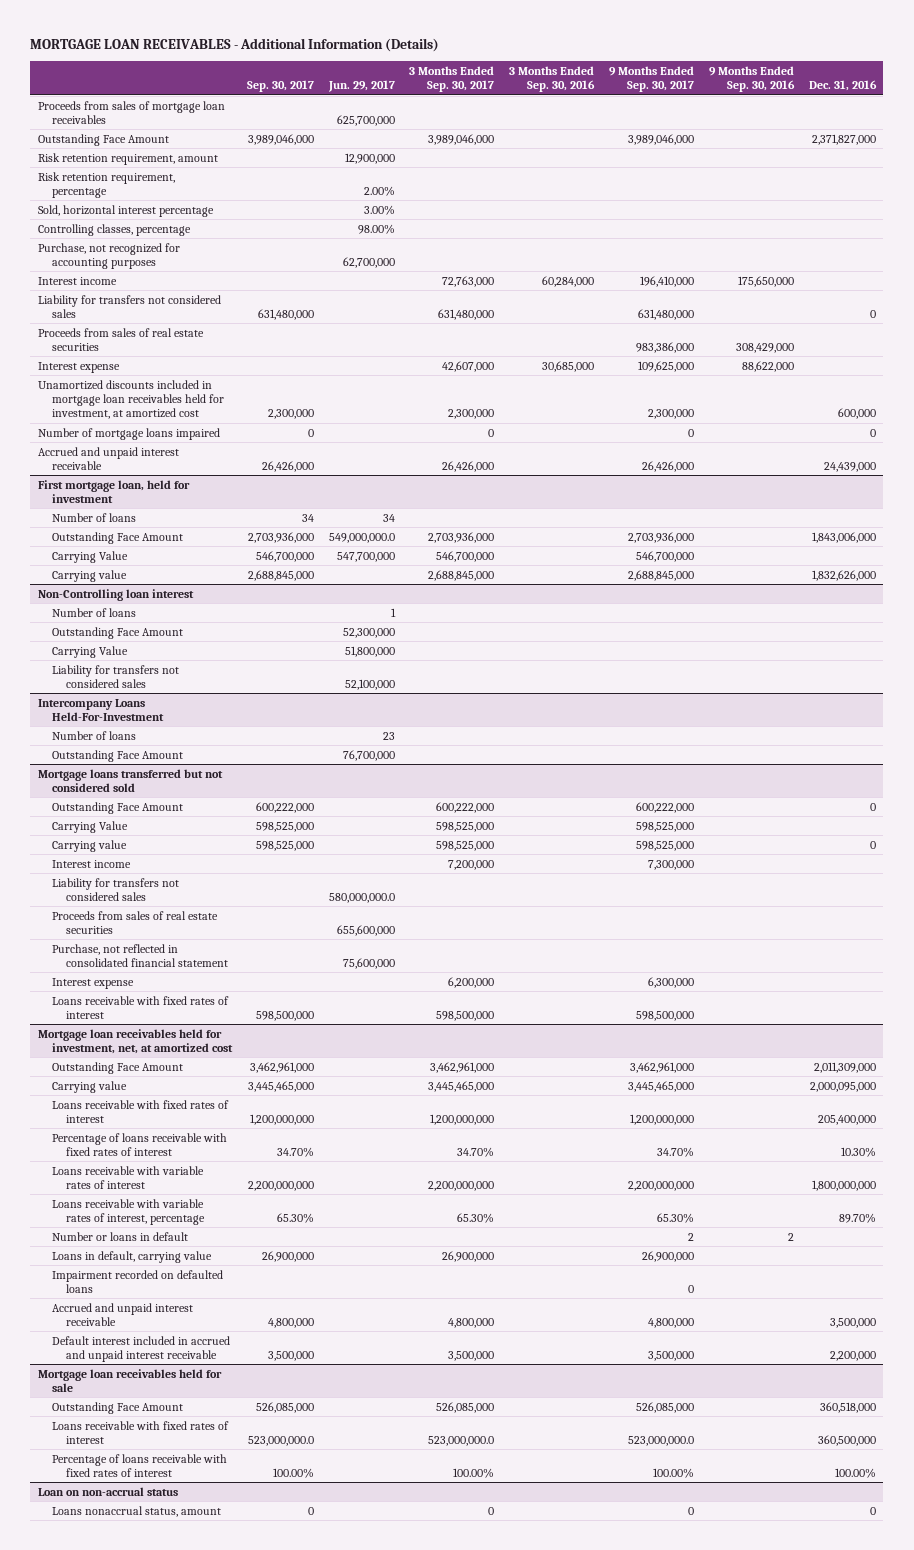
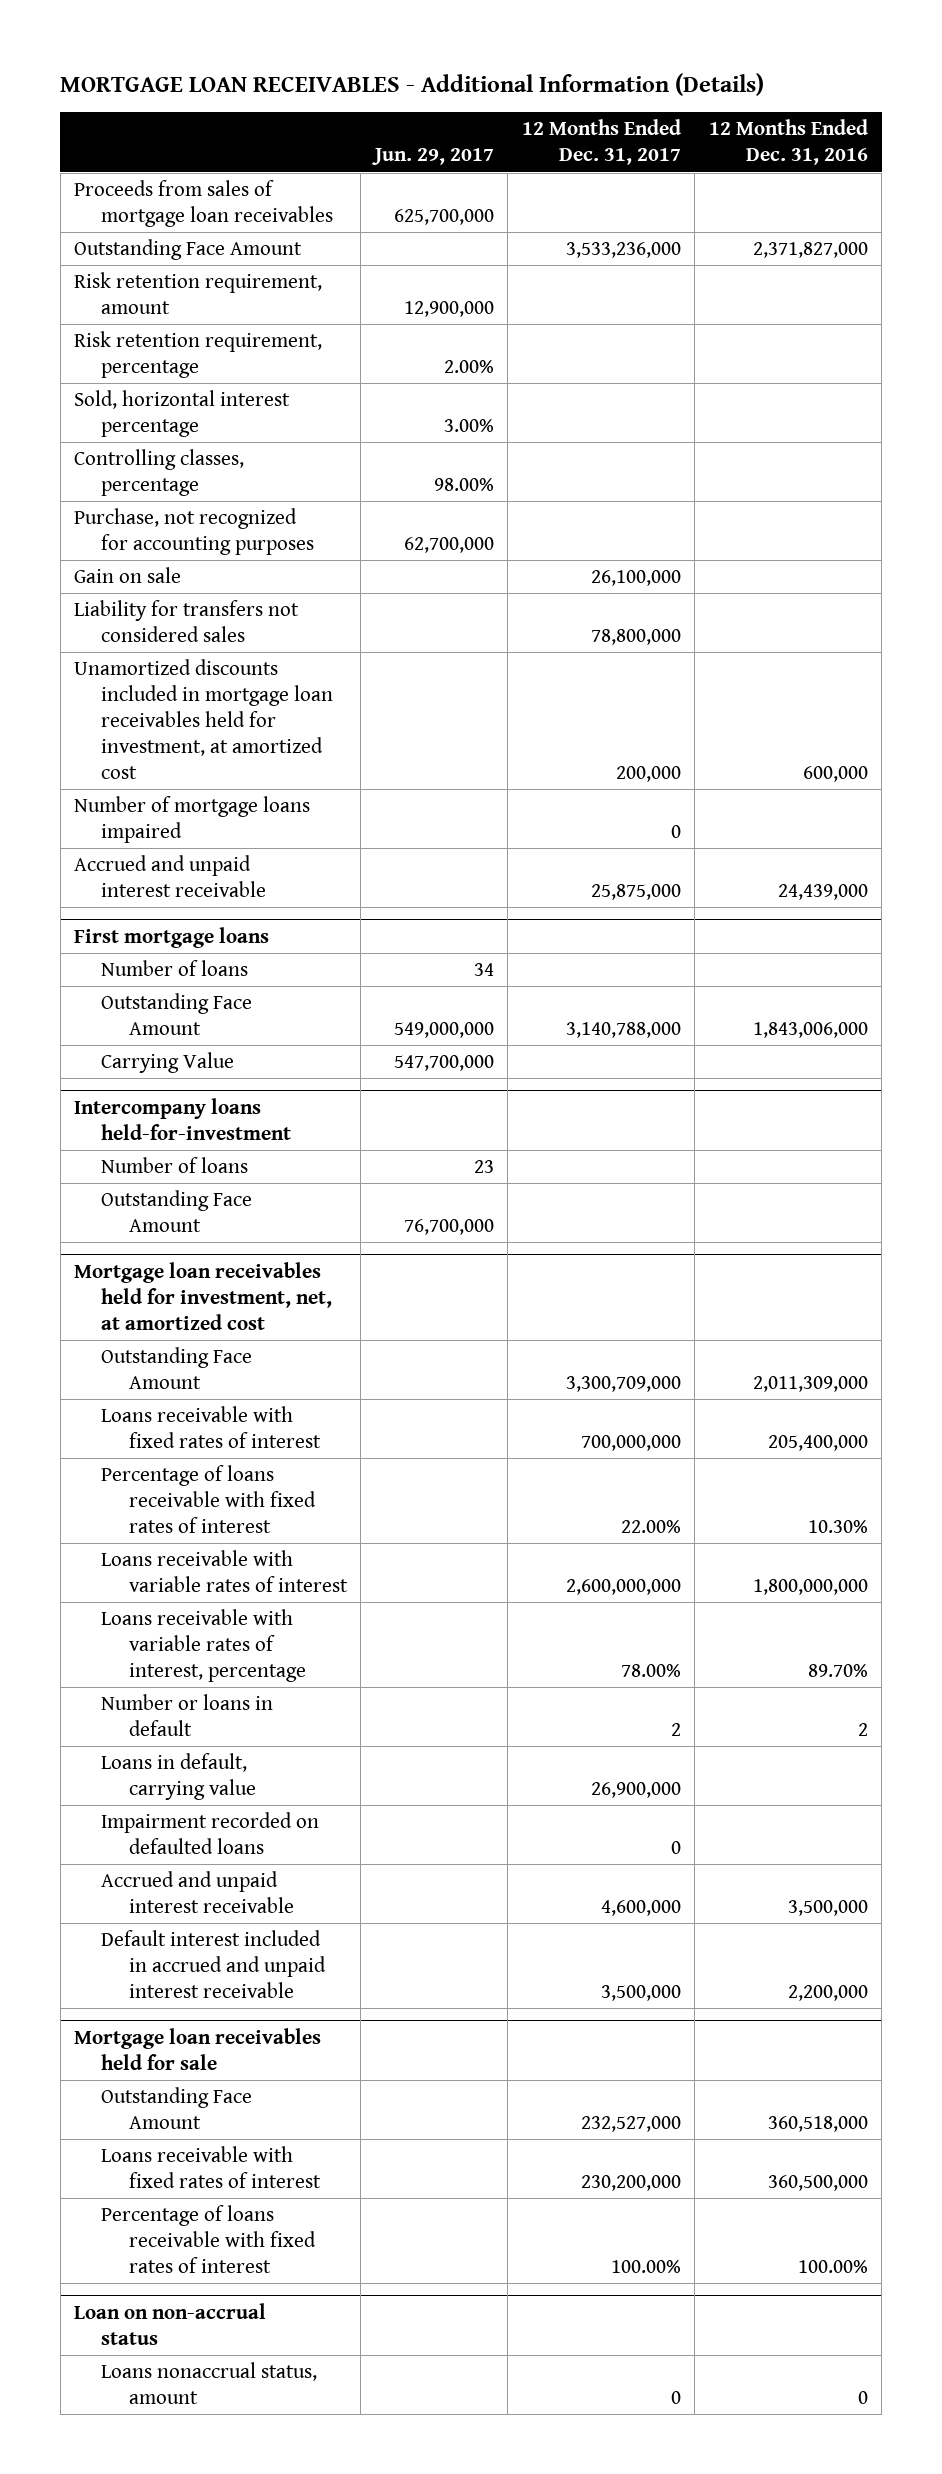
[246,80,314,93] Sep. 30, 2017 -> none
[409,65,495,93] 3 Months Ended Sep. 30, 2017 -> none
[509,65,596,93] 3 Months Ended Sep. 30, 2016 -> none
[609,65,695,93] 9 Months Ended Sep. 30, 2017 -> none
[709,65,796,93] 9 Months Ended Sep. 30, 2016 -> none
[808,80,877,92] Dec. 31, 2016 -> none
none -> [521,119,681,166] 12 Months Ended Dec. 31, 2017
none -> [708,119,868,166] 12 Months Ended Dec. 31, 2016
[37,276,117,285] Interest income -> none
none -> [74,567,182,584] Gain on sale
[37,327,204,351] Proceeds from sales of real estate securities -> none
[37,361,120,373] Interest expense -> none
[37,479,190,503] First mortgage loan, held for investment -> [74,927,270,949] First mortgage loans
[328,532,395,543] 549,000,000.0 -> [393,1021,494,1038] 549,000,000
[51,569,127,582] Carrying value -> none
[37,588,194,601] Non-Controlling loan interest -> none
[51,607,136,617] Number of loans -> none
[51,626,183,639] Outstanding Face Amount -> none
[51,645,128,658] Carrying Value -> none
[51,664,179,688] Liability for transfers not considered sales -> none
[37,698,164,721] Intercompany Loans Held-For-Investment -> [74,1098,292,1140] Intercompany loans held-for-investment
[37,768,223,792] Mortgage loans transferred but not considered sold -> none
[51,801,183,814] Outstanding Face Amount -> none
[51,820,128,833] Carrying Value -> none
[51,839,127,852] Carrying value -> none
[51,859,131,868] Interest income -> none
[51,877,179,901] Liability for transfers not considered sales -> none
[51,910,218,934] Proceeds from sales of real estate securities -> none
[51,943,229,967] Purchase, not reflected in consolidated financial statement -> none
[51,977,134,989] Interest expense -> none
[51,995,229,1019] Loans receivable with fixed rates of interest -> none
[51,1080,127,1093] Carrying value -> none

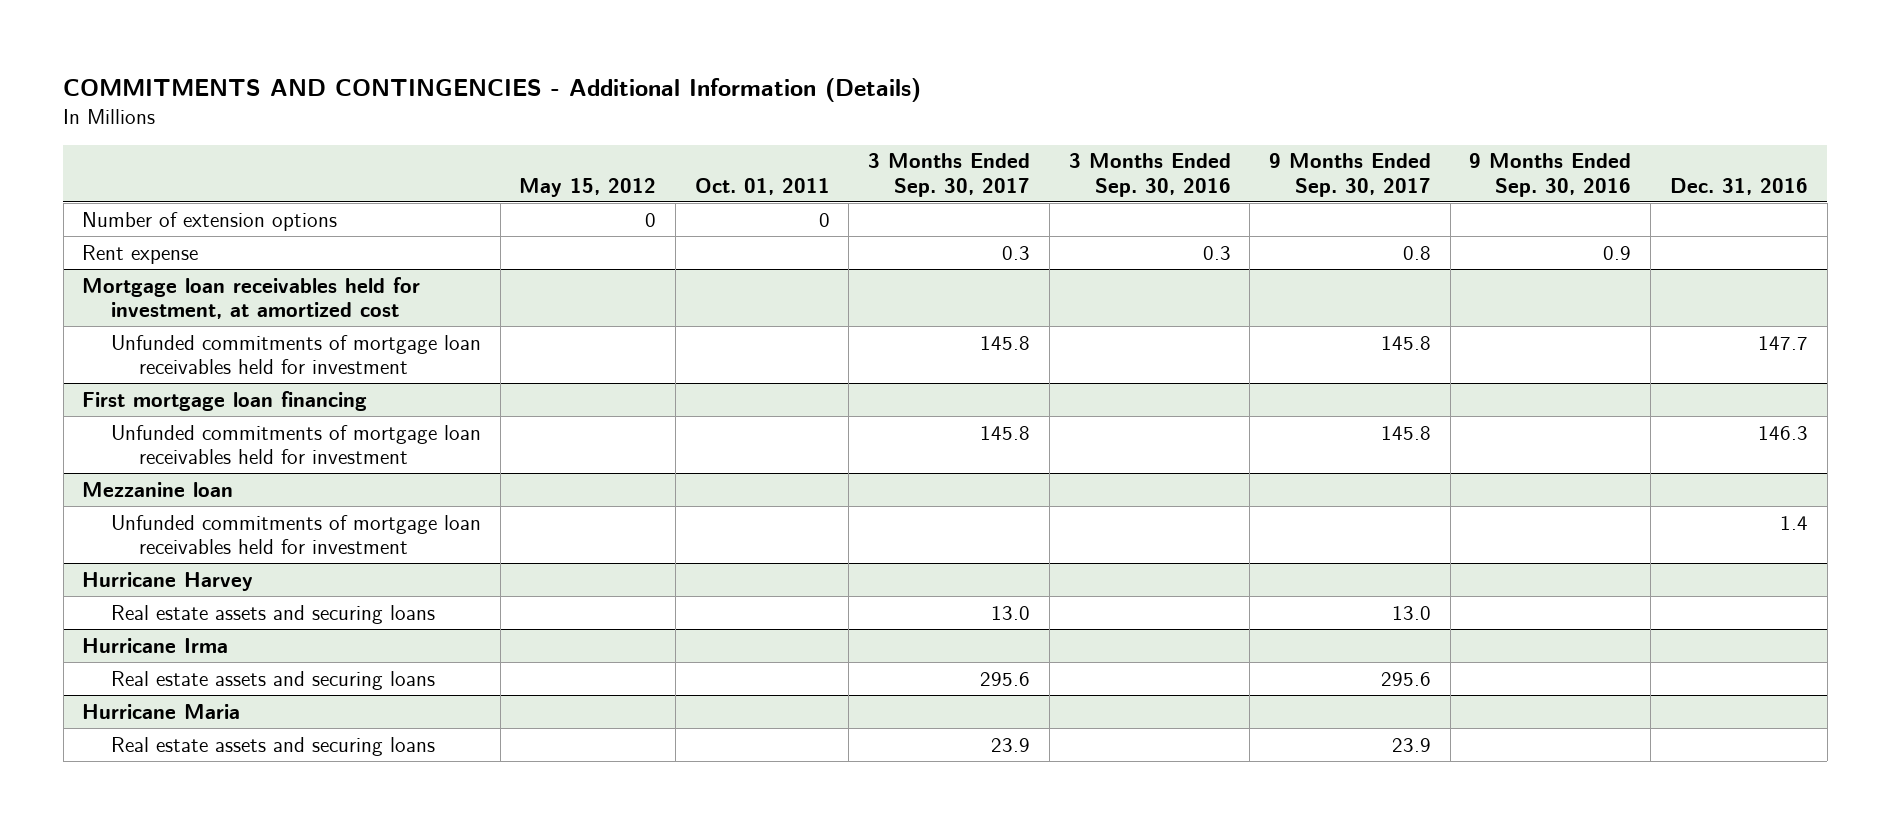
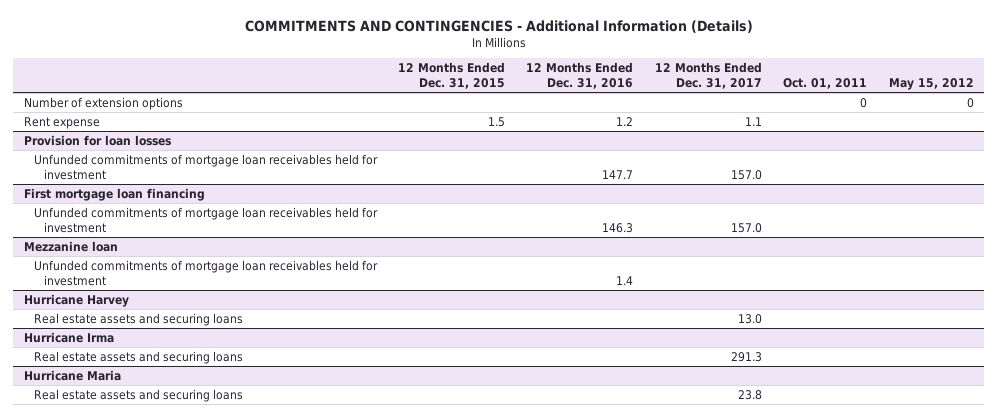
[868,153,1031,197] 3 Months Ended Sep. 30, 2017 -> none
[1068,153,1231,197] 3 Months Ended Sep. 30, 2016 -> none
[1268,153,1431,197] 9 Months Ended Sep. 30, 2017 -> none
[1469,153,1632,197] 9 Months Ended Sep. 30, 2016 -> none
[1669,177,1808,195] Dec. 31, 2016 -> none
none -> [398,62,506,90] 12 Months Ended Dec. 31, 2015
none -> [526,62,634,90] 12 Months Ended Dec. 31, 2016
none -> [654,62,762,90] 12 Months Ended Dec. 31, 2017
[82,276,421,320] Mortgage loan receivables held for investment, at amortized cost -> [23,134,171,146] Provision for loan losses

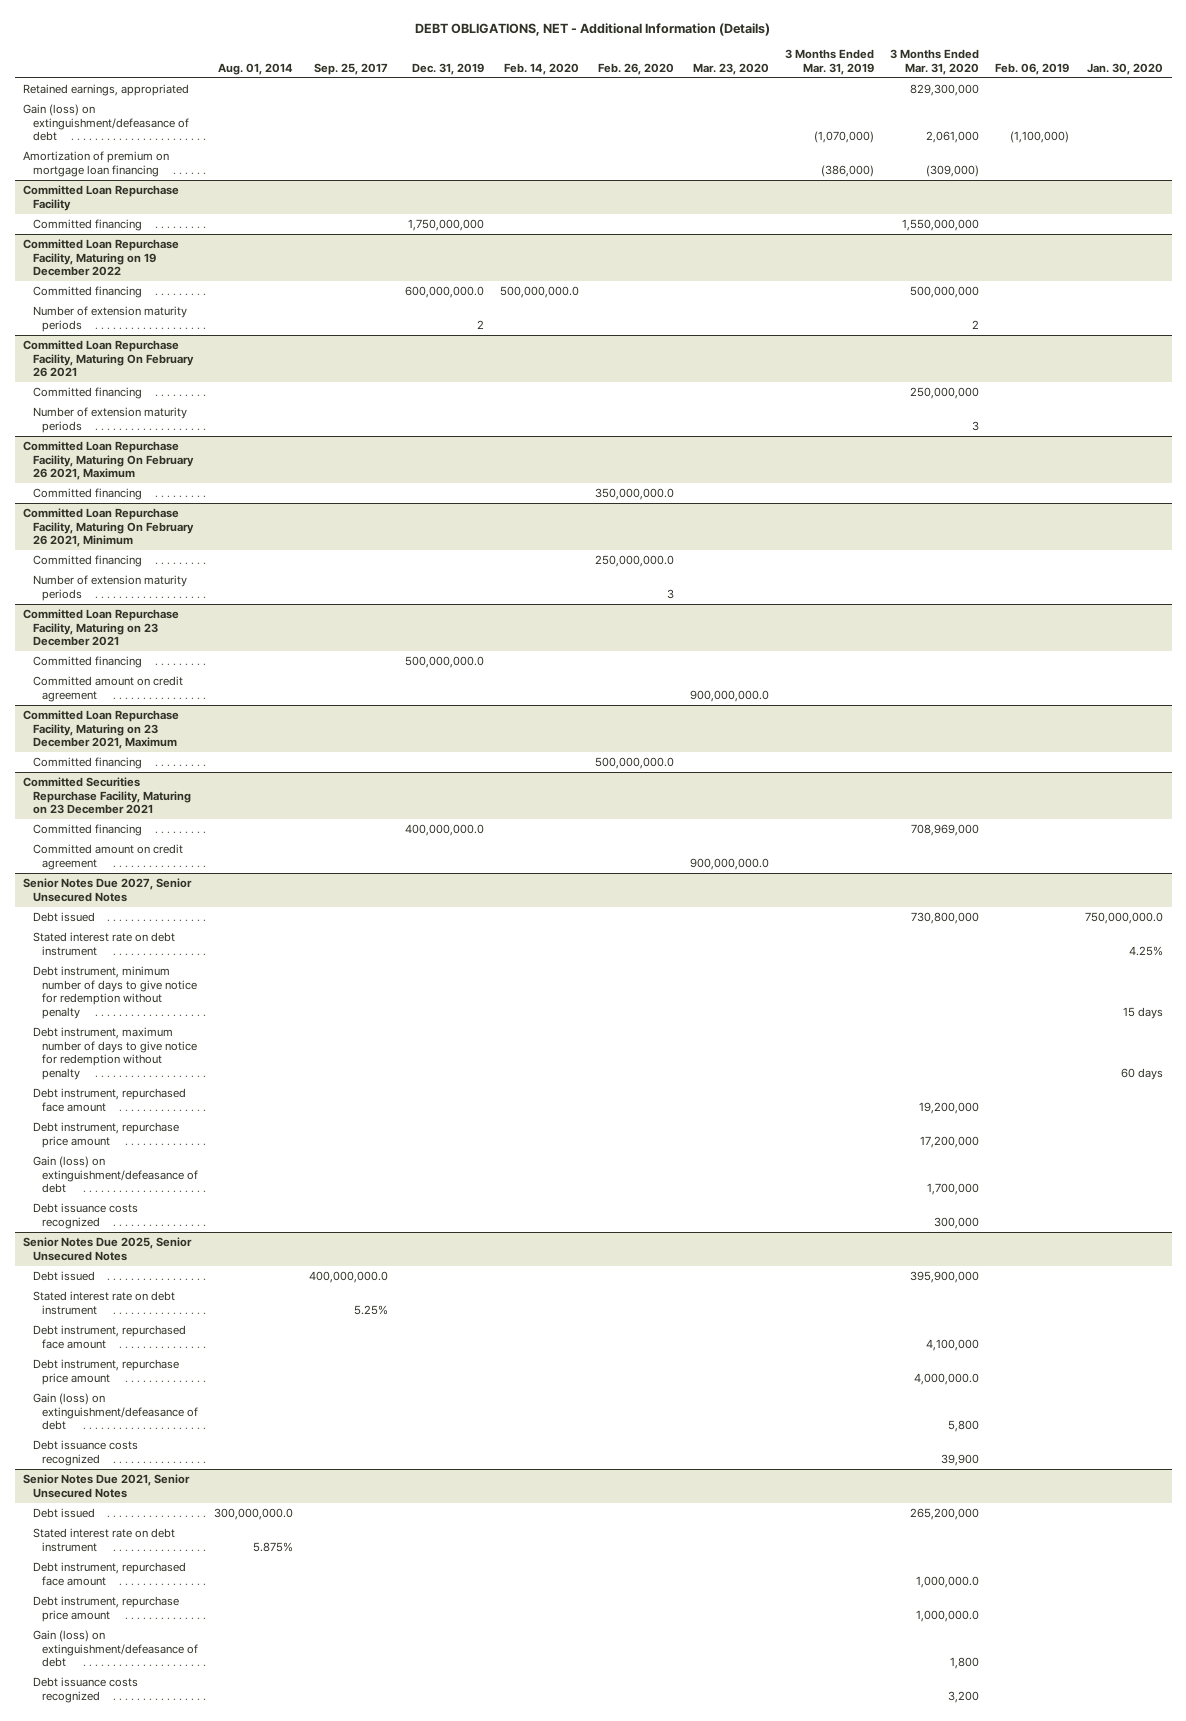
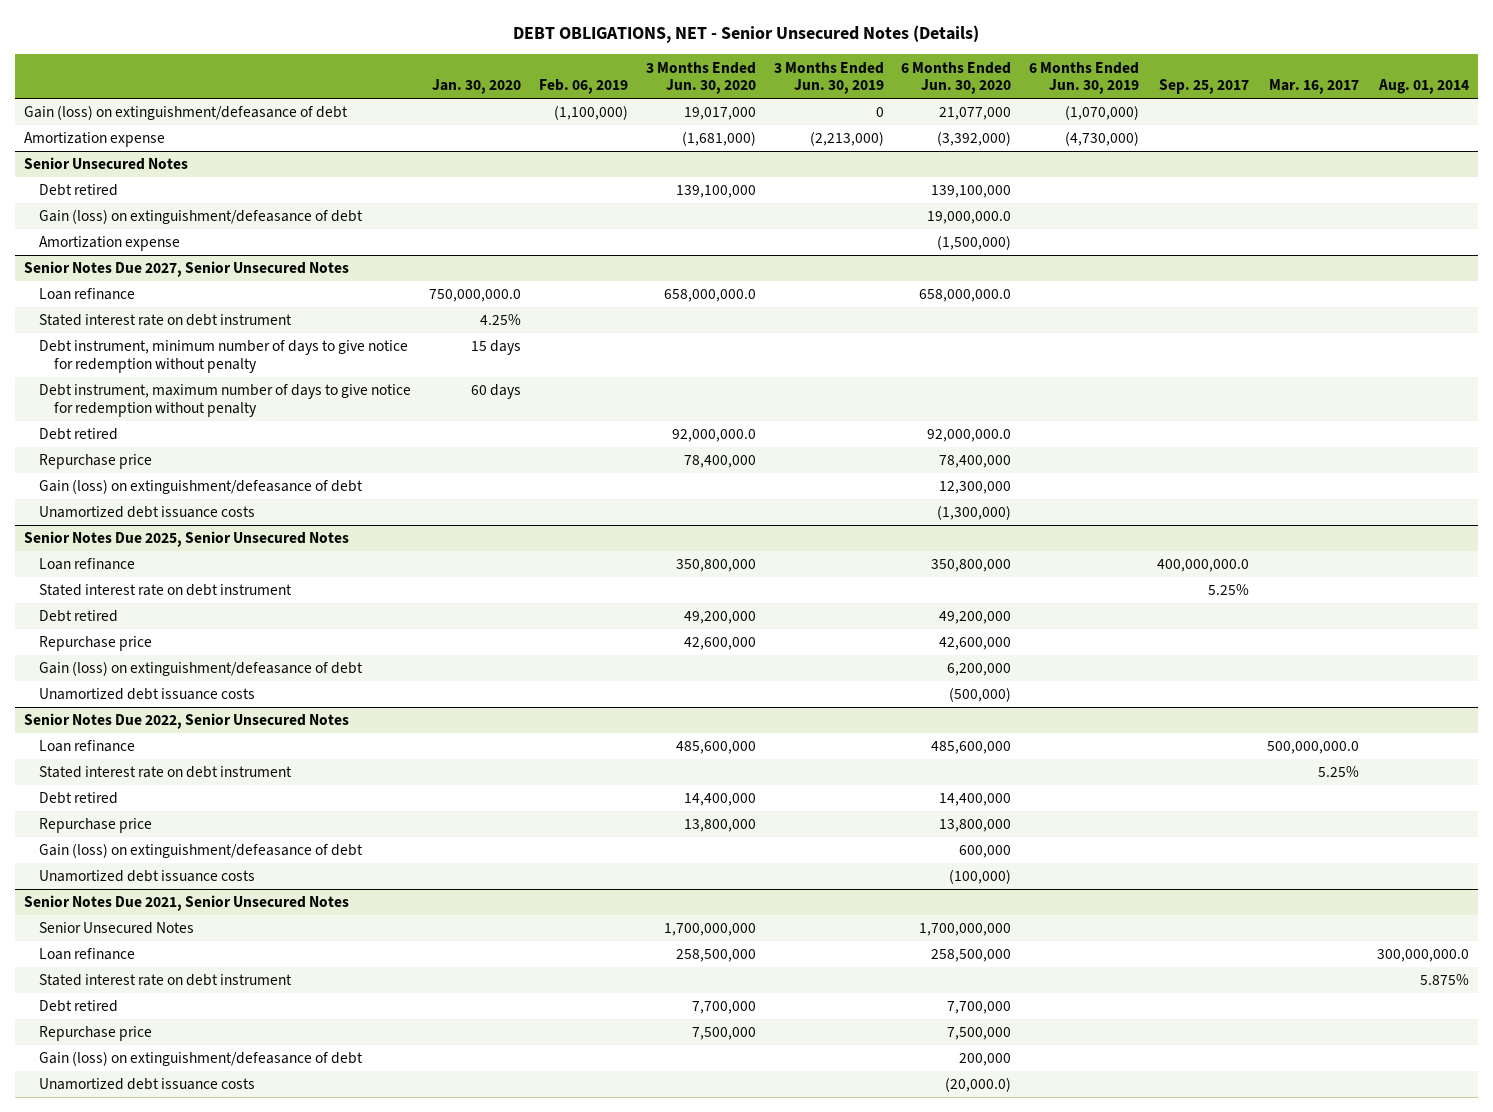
[415,22,771,36] DEBT OBLIGATIONS, NET - Additional Information (Details) -> [513,24,980,43] DEBT OBLIGATIONS, NET - Senior Unsecured Notes (Details)
[411,62,484,75] Dec. 31, 2019 -> none
[503,62,579,75] Feb. 14, 2020 -> none
[597,62,674,75] Feb. 26, 2020 -> none
[692,62,769,75] Mar. 23, 2020 -> none
[785,49,875,75] 3 Months Ended Mar. 31, 2019 -> none
[890,49,980,75] 3 Months Ended Mar. 31, 2020 -> none
none -> [645,61,756,95] 3 Months Ended Jun. 30, 2020
none -> [773,61,884,95] 3 Months Ended Jun. 30, 2019
none -> [901,61,1012,95] 6 Months Ended Jun. 30, 2020
none -> [1029,61,1140,95] 6 Months Ended Jun. 30, 2019
none -> [1269,79,1360,95] Mar. 16, 2017
[22,84,189,97] Retained earnings, appropriated -> none
[22,151,169,177] Amortization of premium on mortgage loan financing -> none
[22,185,179,211] Committed Loan Repurchase Facility -> none
[32,219,142,232] Committed financing -> none
[22,239,179,277] Committed Loan Repurchase Facility, Maturing on 19 December 2022 -> none
[32,286,142,299] Committed financing -> none
[32,306,187,332] Number of extension maturity periods -> none
[22,340,194,378] Committed Loan Repurchase Facility, Maturing On February 26 2021 -> none
[32,387,142,400] Committed financing -> none
[32,407,187,433] Number of extension maturity periods -> none
[22,441,194,481] Committed Loan Repurchase Facility, Maturing On February 26 2021, Maximum -> none
[32,488,142,501] Committed financing -> none
[22,508,194,548] Committed Loan Repurchase Facility, Maturing On February 26 2021, Minimum -> none
[32,555,142,568] Committed financing -> none
[32,575,187,601] Number of extension maturity periods -> none
[22,609,179,647] Committed Loan Repurchase Facility, Maturing on 23 December 2021 -> none
[32,656,142,669] Committed financing -> none
[32,676,183,702] Committed amount on credit agreement -> none
[22,710,179,750] Committed Loan Repurchase Facility, Maturing on 23 December 2021, Maximum -> none
[32,757,142,770] Committed financing -> none
[22,777,191,815] Committed Securities Repurchase Facility, Maturing on 23 December 2021 -> none
[32,824,142,837] Committed financing -> none
[32,844,183,870] Committed amount on credit agreement -> none
none -> [23,132,165,148] Amortization expense
none -> [23,157,188,171] Senior Unsecured Notes
none -> [38,184,118,197] Debt retired
none -> [38,209,363,225] Gain (loss) on extinguishment/defeasance of debt
none -> [38,236,180,252] Amortization expense
[32,912,95,923] Debt issued -> [38,288,135,301] Loan refinance
[32,1088,186,1112] Debt instrument, repurchased face amount -> [38,428,118,441] Debt retired
[32,1122,179,1148] Debt instrument, repurchase price amount -> [38,454,152,470] Repurchase price
[32,1203,138,1229] Debt issuance costs recognized -> [38,506,255,519] Unamortized debt issuance costs
[32,1271,95,1282] Debt issued -> [38,558,135,571] Loan refinance
[32,1325,186,1349] Debt instrument, repurchased face amount -> [38,610,118,623] Debt retired
[32,1359,179,1385] Debt instrument, repurchase price amount -> [38,636,152,652] Repurchase price
[32,1440,138,1466] Debt issuance costs recognized -> [38,688,255,701] Unamortized debt issuance costs
none -> [23,713,349,730] Senior Notes Due 2022, Senior Unsecured Notes
none -> [38,740,135,753] Loan refinance
none -> [38,766,292,779] Stated interest rate on debt instrument
none -> [38,792,118,805] Debt retired
none -> [38,818,152,834] Repurchase price
none -> [38,843,363,859] Gain (loss) on extinguishment/defeasance of debt
none -> [38,870,255,883] Unamortized debt issuance costs
none -> [38,922,194,935] Senior Unsecured Notes
[32,1508,95,1519] Debt issued -> [38,948,135,961] Loan refinance
[32,1562,186,1586] Debt instrument, repurchased face amount -> [38,1000,118,1013] Debt retired
[32,1596,179,1622] Debt instrument, repurchase price amount -> [38,1026,152,1042] Repurchase price
[32,1677,138,1703] Debt issuance costs recognized -> [38,1078,255,1091] Unamortized debt issuance costs

